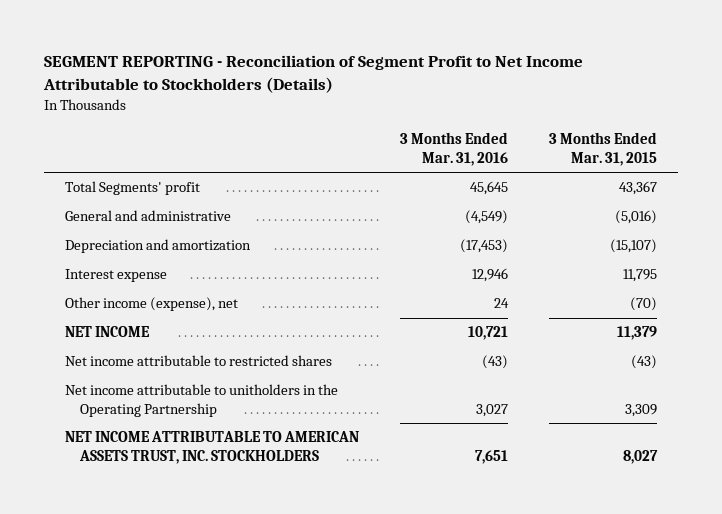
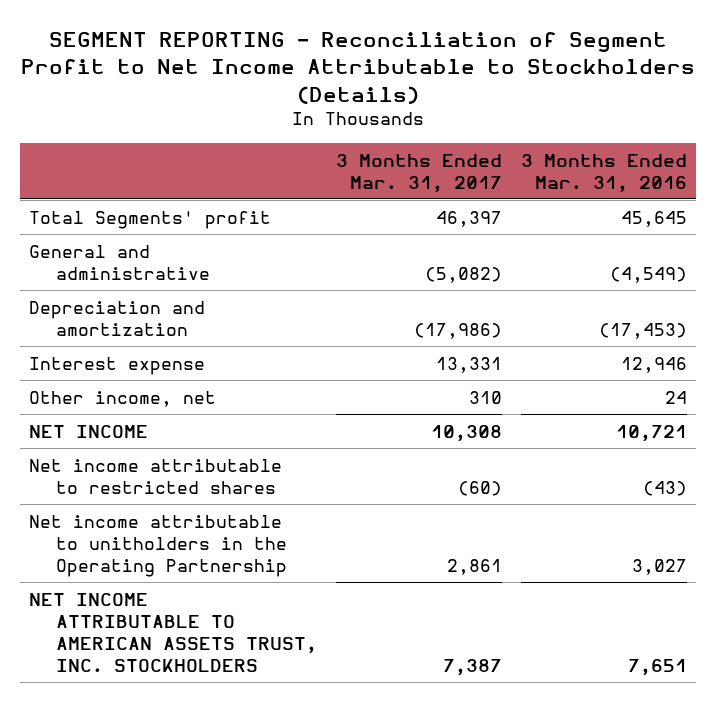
[548,132,657,166] 3 Months Ended Mar. 31, 2015 -> none
none -> [336,153,503,193] 3 Months Ended Mar. 31, 2017
[64,297,238,312] Other income (expense), net -> [29,390,217,407] Other income, net

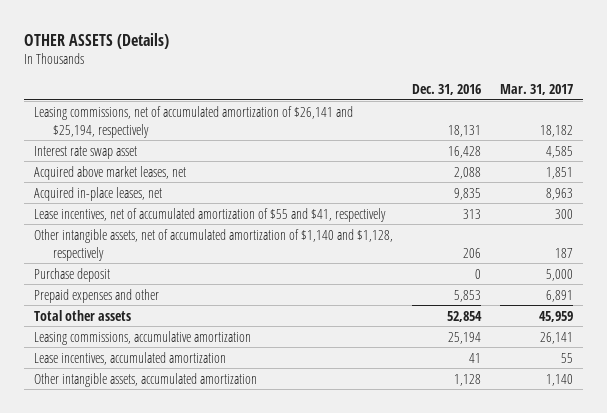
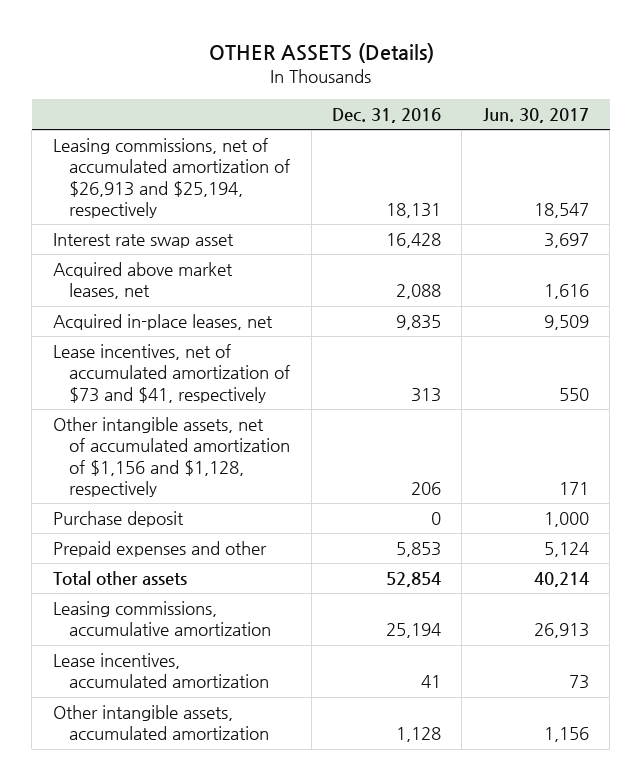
[500,83,574,95] Mar. 31, 2017 -> none
none -> [482,108,589,124] Jun. 30, 2017
[33,105,353,138] Leasing commissions, net of accumulated amortization of $26,141 and $25,194, respectively -> [52,138,291,218] Leasing commissions, net of accumulated amortization of $26,913 and $25,194, respectively
[33,207,386,222] Lease incentives, net of accumulated amortization of $55 and $41, respectively -> [52,344,291,403] Lease incentives, net of accumulated amortization of $73 and $41, respectively
[33,228,393,261] Other intangible assets, net of accumulated amortization of $1,140 and $1,128, respectively -> [52,417,291,497] Other intangible assets, net of accumulated amortization of $1,156 and $1,128, respectively

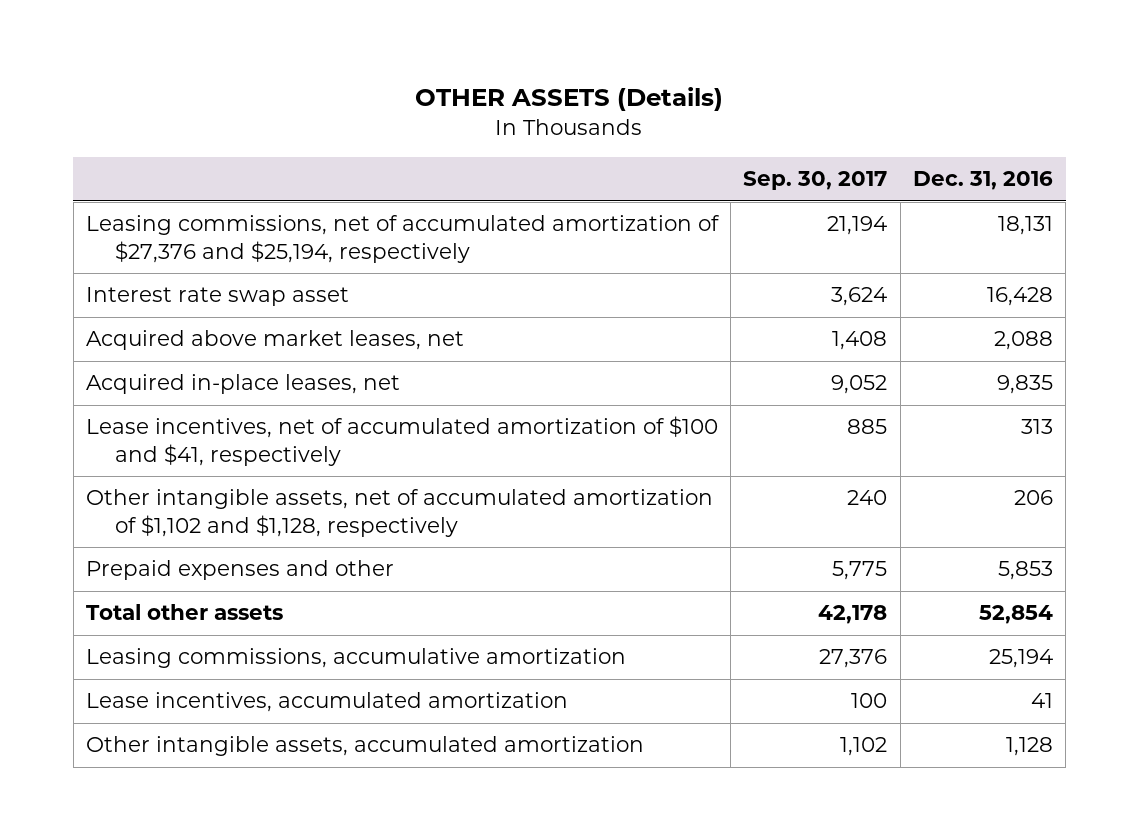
[482,108,589,124] Jun. 30, 2017 -> none
none -> [743,171,888,191] Sep. 30, 2017
[52,138,291,218] Leasing commissions, net of accumulated amortization of $26,913 and $25,194, respectively -> [85,215,720,263] Leasing commissions, net of accumulated amortization of $27,376 and $25,194, respectively
[52,511,184,528] Purchase deposit -> none
[52,344,291,403] Lease incentives, net of accumulated amortization of $73 and $41, respectively -> [85,416,718,466] Lease incentives, net of accumulated amortization of $100 and $41, respectively
[52,417,291,497] Other intangible assets, net of accumulated amortization of $1,156 and $1,128, respectively -> [85,489,713,537] Other intangible assets, net of accumulated amortization of $1,102 and $1,128, respectively

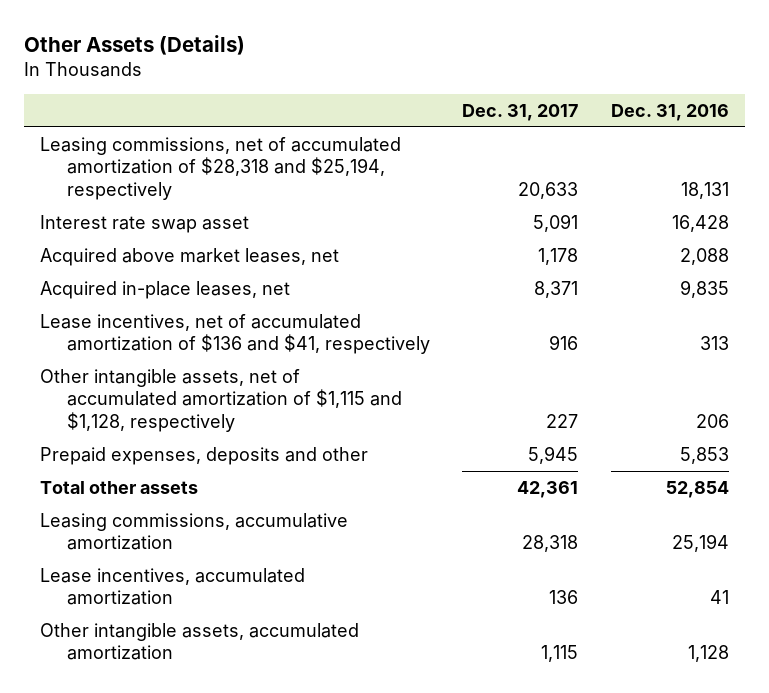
[415,87,724,112] OTHER ASSETS (Details) -> [24,34,246,55] Other Assets (Details)
[743,171,888,191] Sep. 30, 2017 -> none
none -> [462,103,579,121] Dec. 31, 2017
[85,215,720,263] Leasing commissions, net of accumulated amortization of $27,376 and $25,194, respectively -> [40,137,402,200] Leasing commissions, net of accumulated amortization of $28,318 and $25,194, respectively
[85,416,718,466] Lease incentives, net of accumulated amortization of $100 and $41, respectively -> [40,314,430,355] Lease incentives, net of accumulated amortization of $136 and $41, respectively
[85,489,713,537] Other intangible assets, net of accumulated amortization of $1,102 and $1,128, respectively -> [40,369,402,432] Other intangible assets, net of accumulated amortization of $1,115 and $1,128, respectively
[85,560,394,581] Prepaid expenses and other -> [40,447,369,466] Prepaid expenses, deposits and other

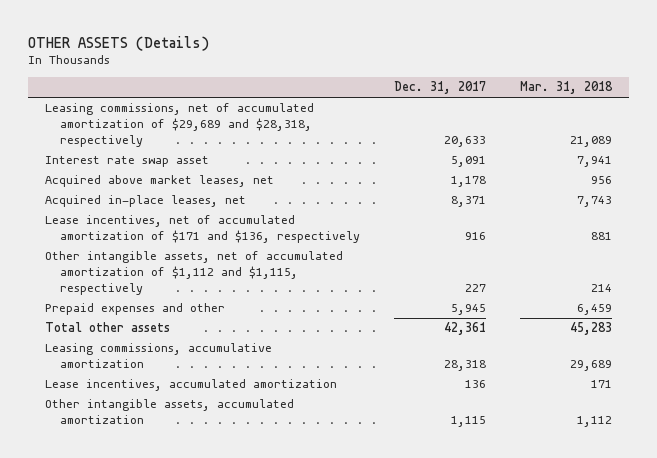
[24,34,246,55] Other Assets (Details) -> [28,35,210,51] OTHER ASSETS (Details)
[611,103,730,121] Dec. 31, 2016 -> none
none -> [520,81,614,95] Mar. 31, 2018
[40,137,402,200] Leasing commissions, net of accumulated amortization of $28,318 and $25,194, respectively -> [45,103,315,148] Leasing commissions, net of accumulated amortization of $29,689 and $28,318, respectively
[40,314,430,355] Lease incentives, net of accumulated amortization of $136 and $41, respectively -> [45,215,361,244] Lease incentives, net of accumulated amortization of $171 and $136, respectively
[40,369,402,432] Other intangible assets, net of accumulated amortization of $1,115 and $1,128, respectively -> [45,251,344,296] Other intangible assets, net of accumulated amortization of $1,112 and $1,115, respectively
[40,447,369,466] Prepaid expenses, deposits and other -> [45,303,226,316] Prepaid expenses and other

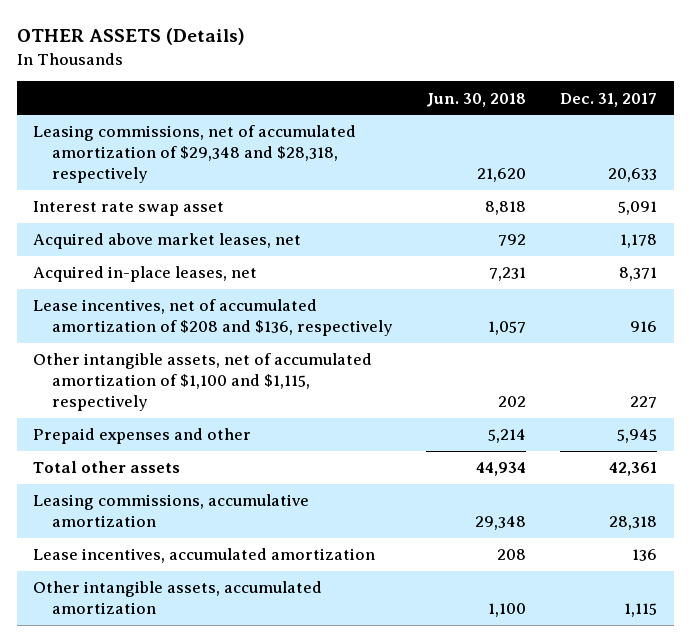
[520,81,614,95] Mar. 31, 2018 -> none
none -> [426,92,527,107] Jun. 30, 2018
[45,103,315,148] Leasing commissions, net of accumulated amortization of $29,689 and $28,318, respectively -> [33,125,357,183] Leasing commissions, net of accumulated amortization of $29,348 and $28,318, respectively
[45,215,361,244] Lease incentives, net of accumulated amortization of $171 and $136, respectively -> [33,299,393,336] Lease incentives, net of accumulated amortization of $208 and $136, respectively
[45,251,344,296] Other intangible assets, net of accumulated amortization of $1,112 and $1,115, respectively -> [33,353,373,411] Other intangible assets, net of accumulated amortization of $1,100 and $1,115, respectively

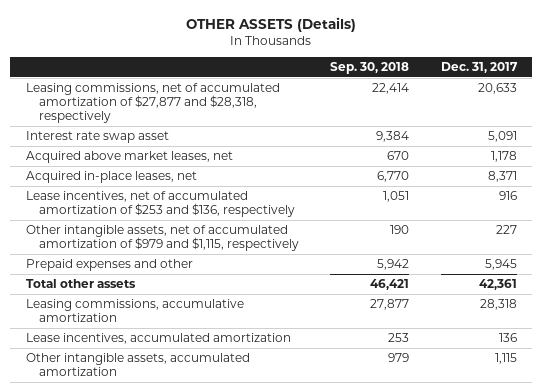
[426,92,527,107] Jun. 30, 2018 -> none
none -> [330,61,410,74] Sep. 30, 2018
[33,125,357,183] Leasing commissions, net of accumulated amortization of $29,348 and $28,318, respectively -> [26,83,281,124] Leasing commissions, net of accumulated amortization of $27,877 and $28,318, respectively
[33,299,393,336] Lease incentives, net of accumulated amortization of $208 and $136, respectively -> [26,191,295,218] Lease incentives, net of accumulated amortization of $253 and $136, respectively
[33,353,373,411] Other intangible assets, net of accumulated amortization of $1,100 and $1,115, respectively -> [26,225,299,252] Other intangible assets, net of accumulated amortization of $979 and $1,115, respectively

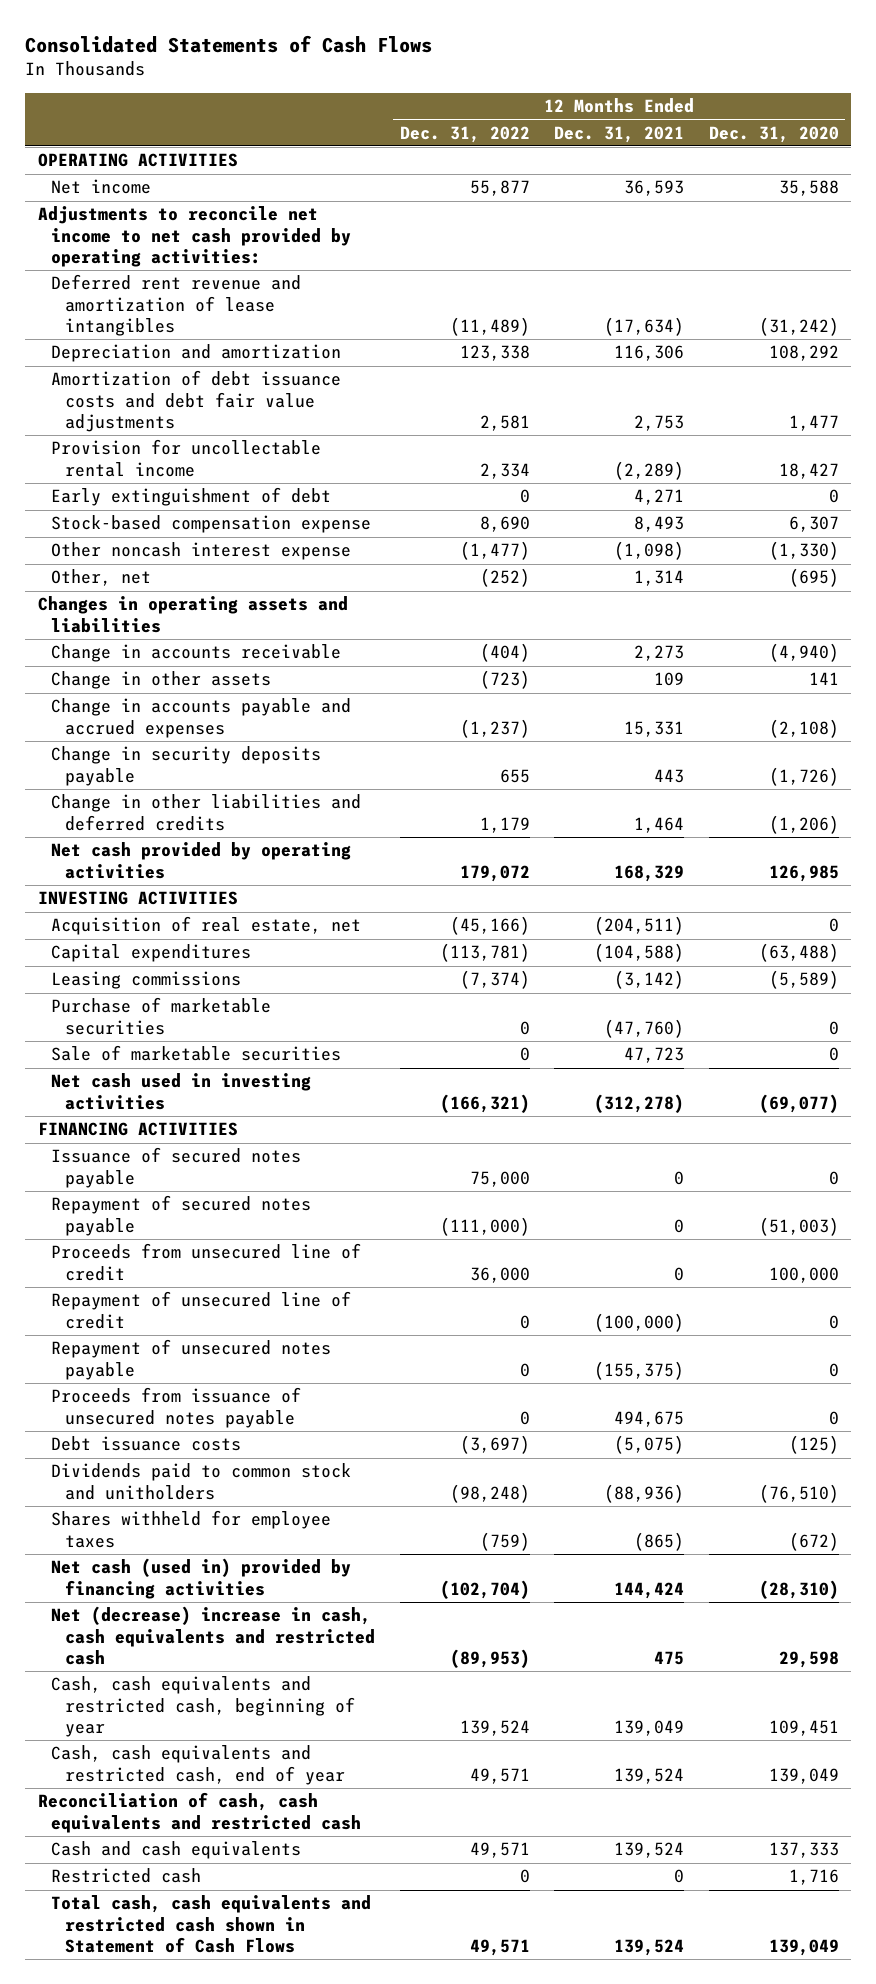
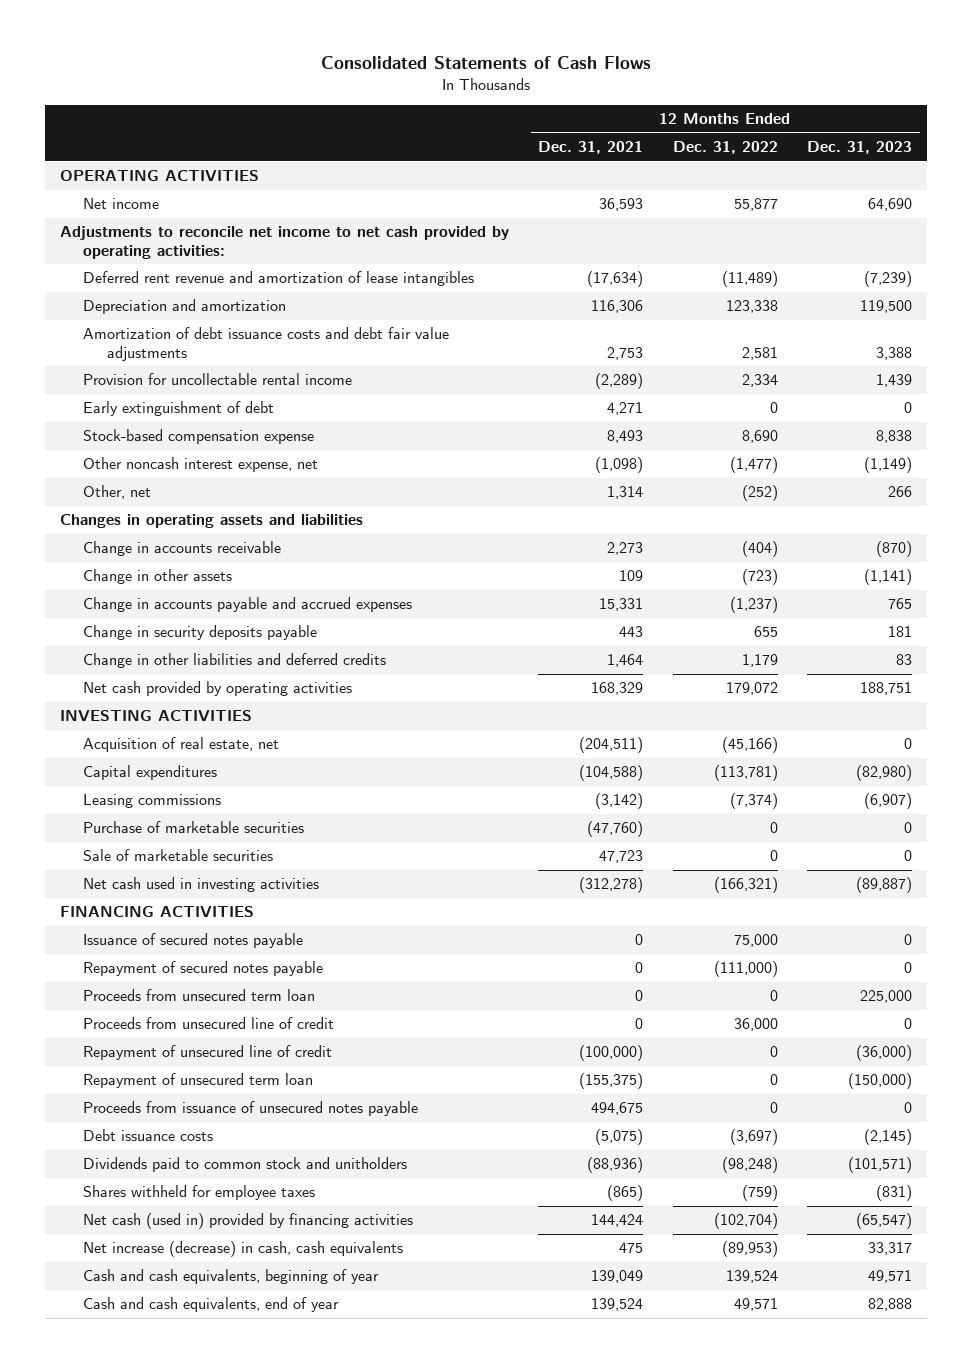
[708,125,839,143] Dec. 31, 2020 -> none
none -> [807,141,913,155] Dec. 31, 2023
[51,542,352,561] Other noncash interest expense -> [83,457,319,473] Other noncash interest expense, net
none -> [83,989,316,1002] Proceeds from unsecured term loan
[51,1339,332,1380] Repayment of unsecured notes payable -> [83,1073,314,1089] Repayment of unsecured term loan
[37,1792,362,1833] Reconciliation of cash, cash equivalents and restricted cash -> none
[51,1841,302,1860] Cash and cash equivalents -> none
[51,1868,202,1884] Restricted cash -> none
[51,1895,372,1954] Total cash, cash equivalents and restricted cash shown in Statement of Cash Flows -> none
[51,1606,376,1666] Net (decrease) increase in cash, cash equivalents and restricted cash -> [83,1241,404,1258] Net increase (decrease) in cash, cash equivalents
[51,1676,356,1738] Cash, cash equivalents and restricted cash, beginning of year -> [83,1269,380,1285] Cash and cash equivalents, beginning of year
[51,1745,346,1785] Cash, cash equivalents and restricted cash, end of year -> [83,1297,340,1313] Cash and cash equivalents, end of year

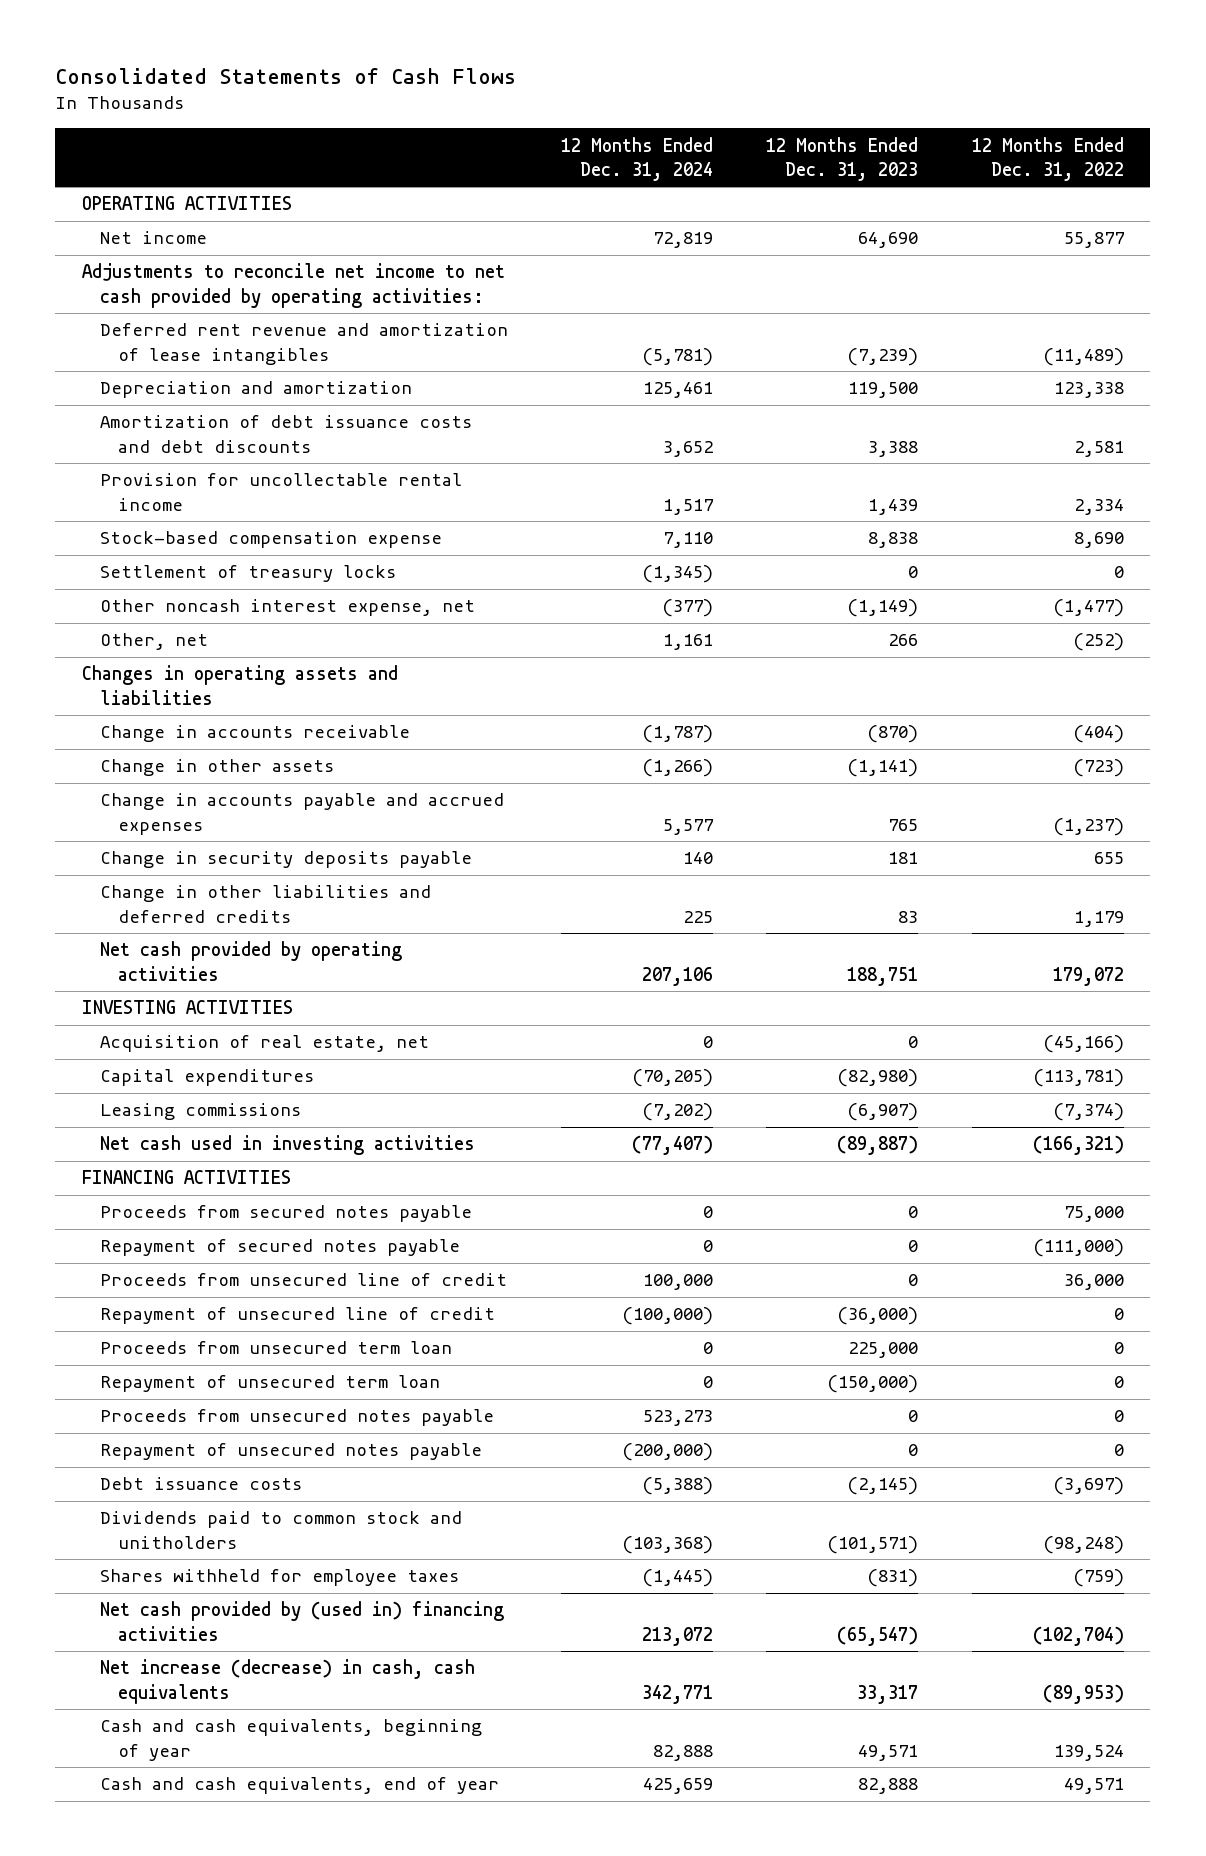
[538,141,644,155] Dec. 31, 2021 -> none
none -> [561,136,714,181] 12 Months Ended Dec. 31, 2024
[83,327,450,361] Amortization of debt issuance costs and debt fair value adjustments -> [99,415,472,453] Amortization of debt issuance costs and debt discounts
[83,401,275,417] Early extinguishment of debt -> none
none -> [99,565,396,583] Settlement of treasury locks
[83,821,305,834] Purchase of marketable securities -> none
[83,849,274,862] Sale of marketable securities -> none
[83,933,304,949] Issuance of secured notes payable -> none
none -> [99,1205,472,1223] Proceeds from secured notes payable
[83,989,316,1002] Proceeds from unsecured term loan -> [99,1341,452,1355] Proceeds from unsecured term loan
[83,1101,419,1117] Proceeds from issuance of unsecured notes payable -> [99,1409,494,1427] Proceeds from unsecured notes payable
none -> [99,1443,482,1461] Repayment of unsecured notes payable
[83,1213,414,1230] Net cash (used in) provided by financing activities -> [99,1601,504,1641] Net cash provided by (used in) financing activities

